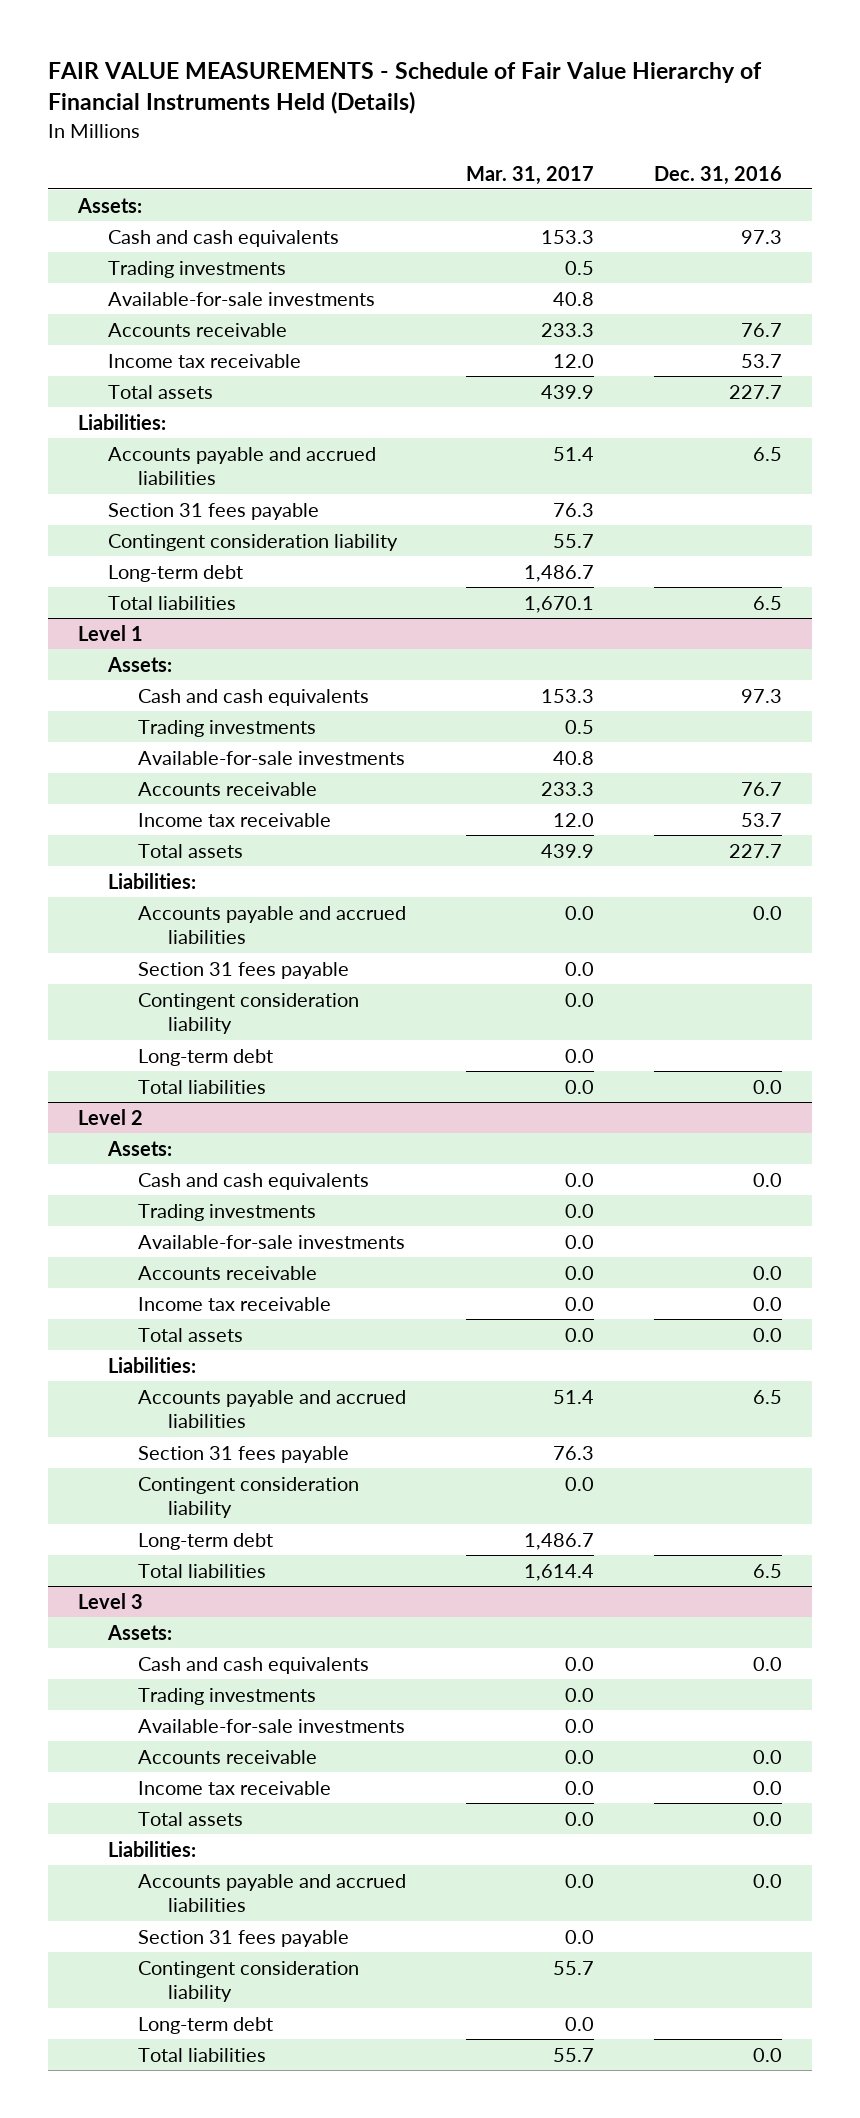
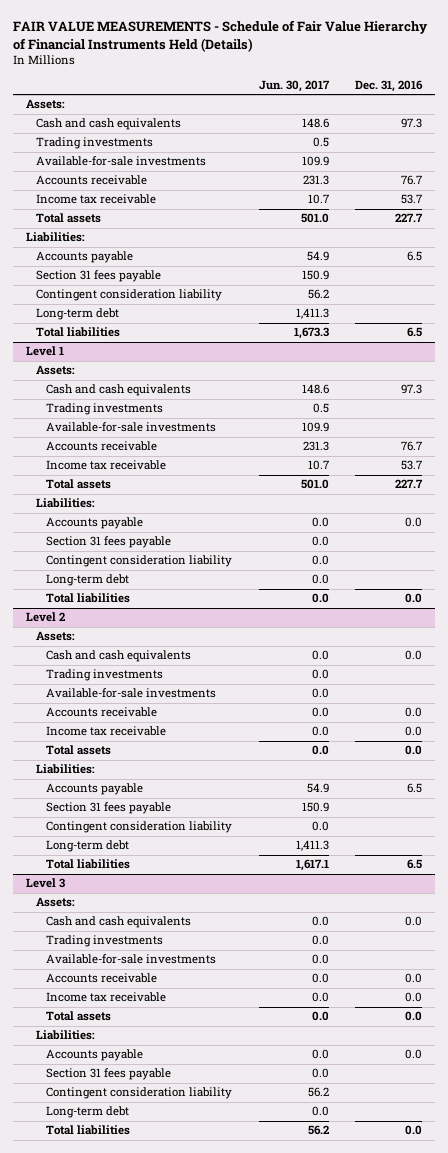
[465,165,594,185] Mar. 31, 2017 -> none
none -> [258,79,330,92] Jun. 30, 2017
[107,446,376,486] Accounts payable and accrued liabilities -> [36,251,134,264] Accounts payable
[137,905,406,945] Accounts payable and accrued liabilities -> [46,517,144,530] Accounts payable
[137,1389,406,1429] Accounts payable and accrued liabilities -> [46,783,144,796] Accounts payable
[137,1873,406,1913] Accounts payable and accrued liabilities -> [46,1049,144,1062] Accounts payable

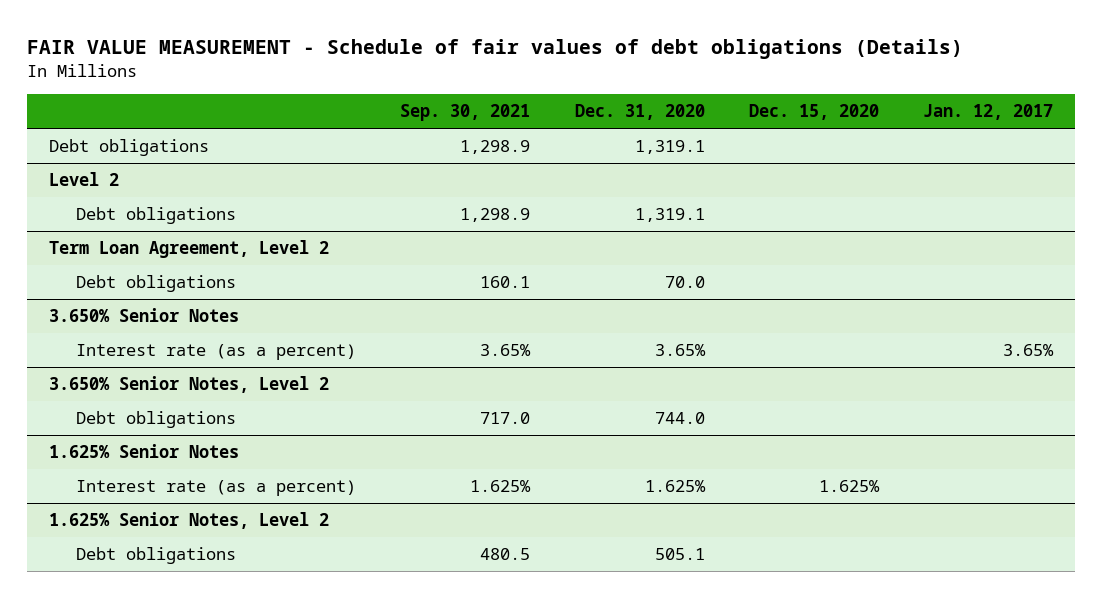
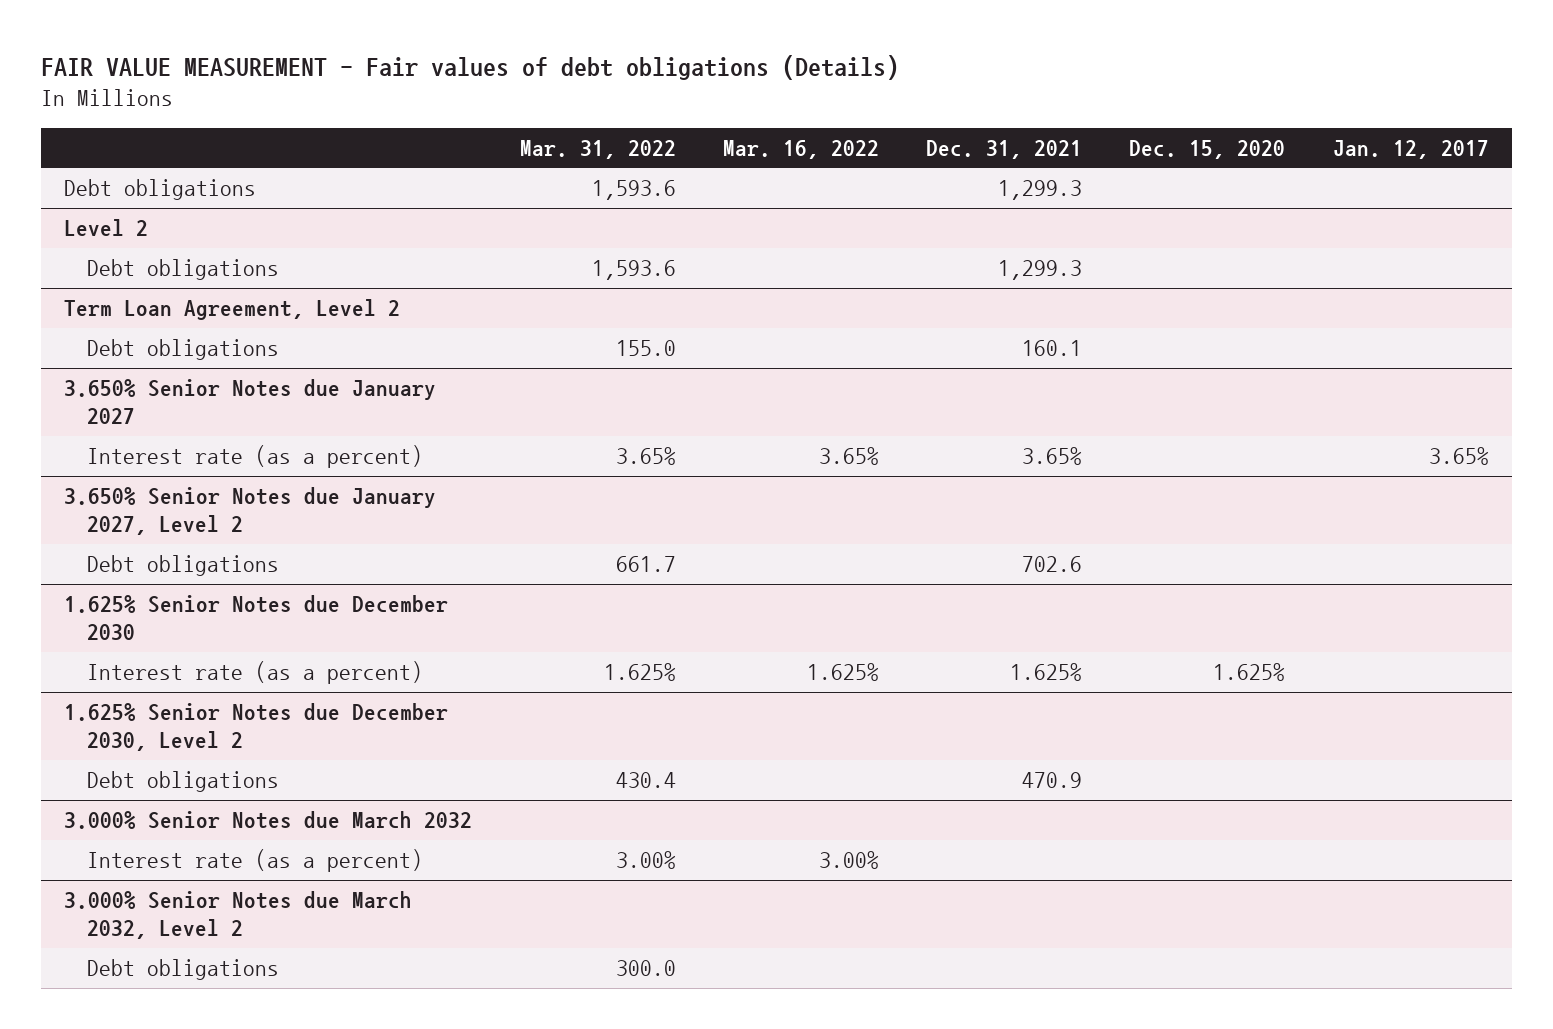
[27,38,964,59] FAIR VALUE MEASUREMENT - Schedule of fair values of debt obligations (Details) -> [40,55,899,81] FAIR VALUE MEASUREMENT - Fair values of debt obligations (Details)
[400,104,531,122] Sep. 30, 2021 -> none
[574,104,705,121] Dec. 31, 2020 -> none
none -> [519,139,676,159] Mar. 31, 2022
none -> [722,139,879,159] Mar. 16, 2022
none -> [926,139,1083,159] Dec. 31, 2021
[49,308,240,323] 3.650% Senior Notes -> [64,378,437,425] 3.650% Senior Notes due January 2027
[49,376,330,394] 3.650% Senior Notes, Level 2 -> [64,486,437,536] 3.650% Senior Notes due January 2027, Level 2
[49,444,240,459] 1.625% Senior Notes -> [64,594,449,641] 1.625% Senior Notes due December 2030
[49,512,330,530] 1.625% Senior Notes, Level 2 -> [64,702,449,752] 1.625% Senior Notes due December 2030, Level 2
none -> [64,810,473,829] 3.000% Senior Notes due March 2032
none -> [86,848,423,872] Interest rate (as a percent)
none -> [64,890,413,940] 3.000% Senior Notes due March 2032, Level 2
none -> [86,958,279,980] Debt obligations

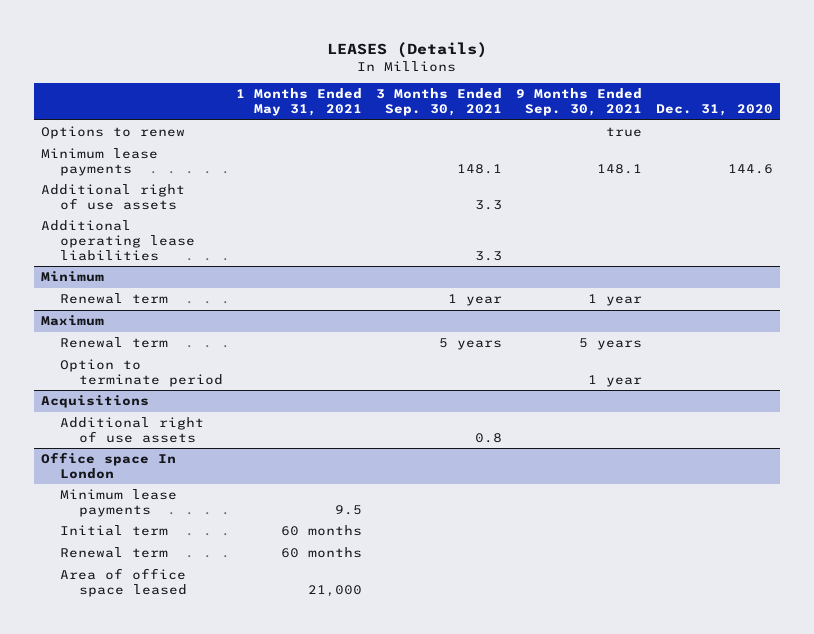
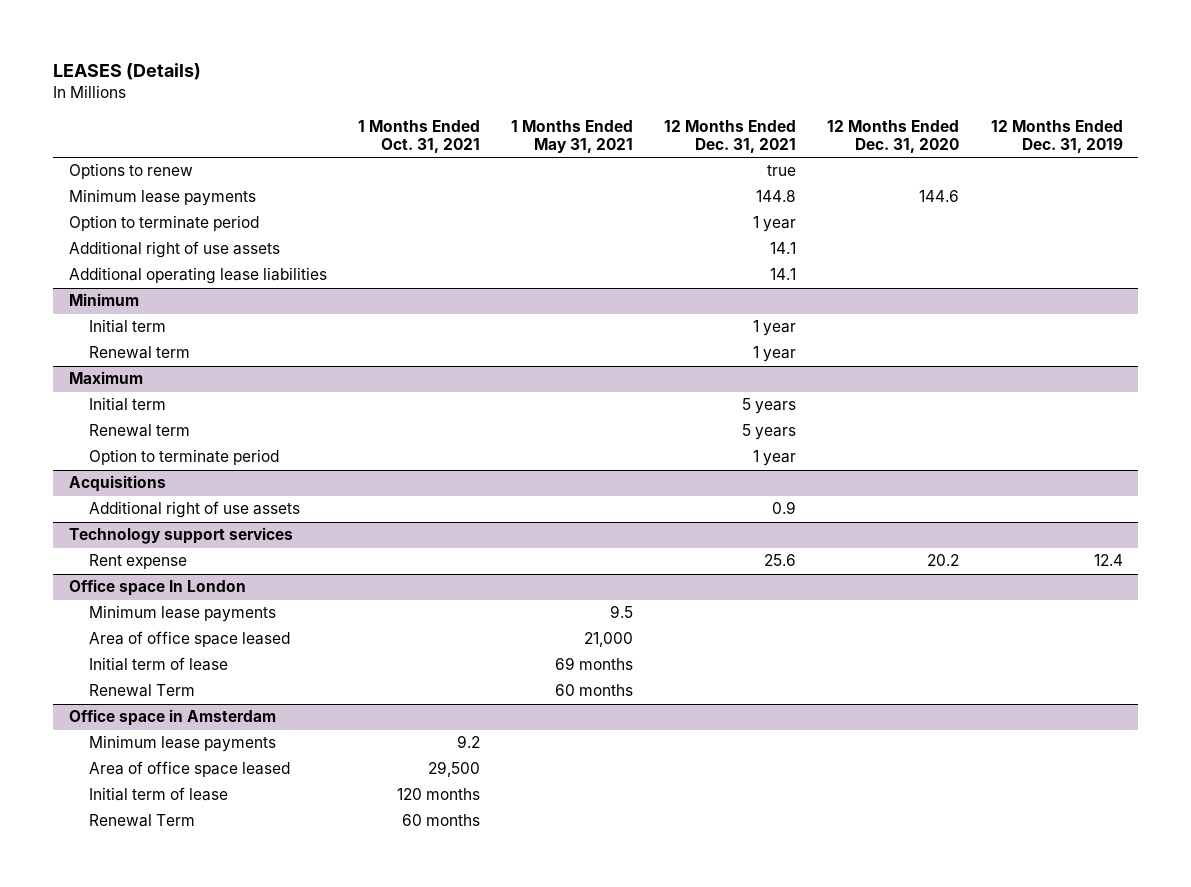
[376,88,503,117] 3 Months Ended Sep. 30, 2021 -> none
[516,88,643,117] 9 Months Ended Sep. 30, 2021 -> none
[656,104,774,117] Dec. 31, 2020 -> none
none -> [357,119,480,154] 1 Months Ended Oct. 31, 2021
none -> [664,119,797,154] 12 Months Ended Dec. 31, 2021
none -> [827,119,960,154] 12 Months Ended Dec. 31, 2020
none -> [990,119,1123,154] 12 Months Ended Dec. 31, 2019
none -> [68,215,259,232] Option to terminate period
none -> [89,319,167,334] Initial term
none -> [89,397,167,412] Initial term
none -> [68,527,293,545] Technology support services
none -> [89,554,188,570] Rent expense
[59,525,168,537] Initial term -> none
[59,547,168,559] Renewal term -> none
none -> [89,657,229,672] Initial term of lease
none -> [89,684,196,698] Renewal Term
none -> [68,709,276,727] Office space in Amsterdam
none -> [89,735,277,753] Minimum lease payments
none -> [89,761,291,778] Area of office space leased
none -> [89,787,229,802] Initial term of lease
none -> [89,814,196,828] Renewal Term

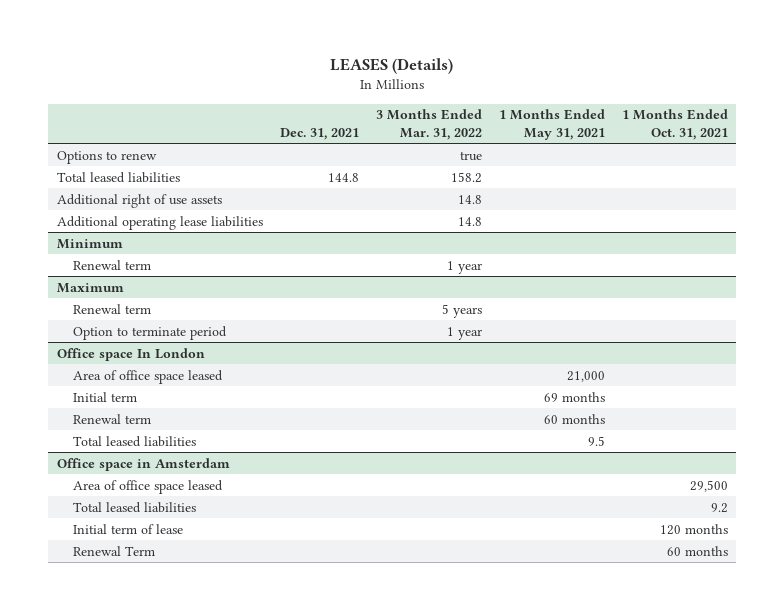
[664,119,797,154] 12 Months Ended Dec. 31, 2021 -> none
[827,119,960,154] 12 Months Ended Dec. 31, 2020 -> none
[990,119,1123,154] 12 Months Ended Dec. 31, 2019 -> none
none -> [279,128,359,141] Dec. 31, 2021
none -> [375,109,482,141] 3 Months Ended Mar. 31, 2022
[68,215,259,232] Option to terminate period -> none
[68,189,256,207] Minimum lease payments -> [56,171,180,183] Total leased liabilities
[89,319,167,334] Initial term -> none
[89,397,167,412] Initial term -> none
[68,475,166,493] Acquisitions -> none
[89,501,301,519] Additional right of use assets -> none
[68,527,293,545] Technology support services -> none
[89,554,188,570] Rent expense -> none
[89,605,277,623] Minimum lease payments -> none
[89,657,229,672] Initial term of lease -> [73,391,138,402] Initial term
[89,684,196,698] Renewal Term -> [73,413,152,424] Renewal term
none -> [73,435,197,447] Total leased liabilities
[89,735,277,753] Minimum lease payments -> none
none -> [73,501,197,513] Total leased liabilities

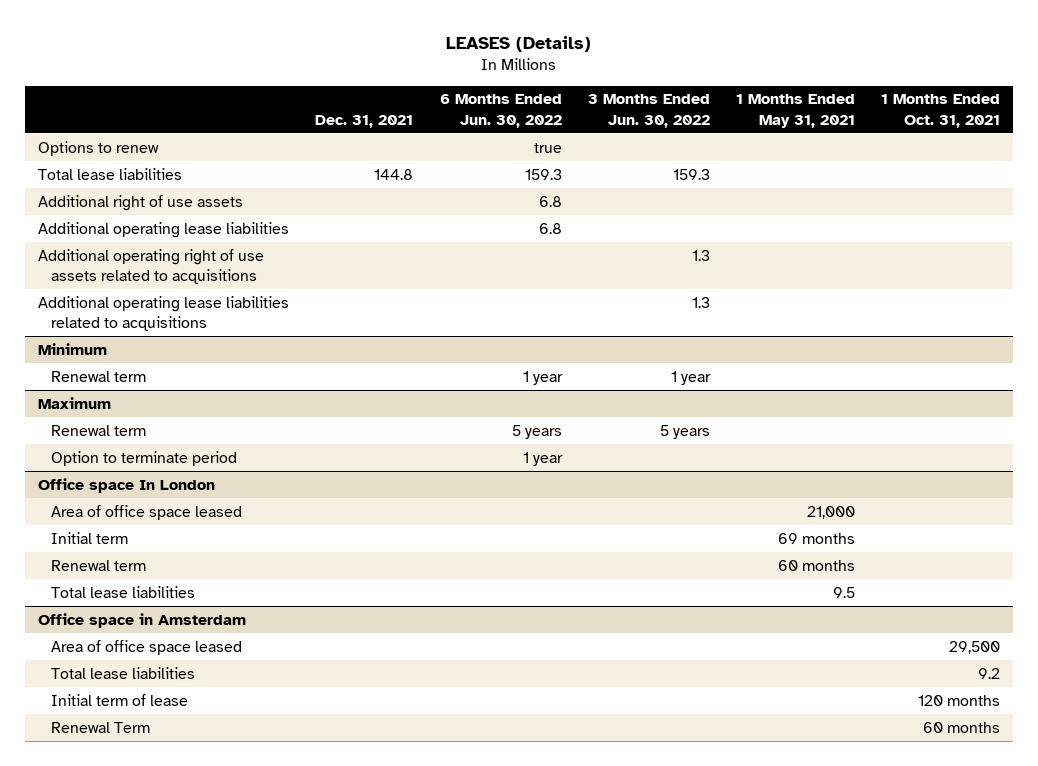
[375,109,482,141] 3 Months Ended Mar. 31, 2022 -> none
none -> [439,94,562,128] 6 Months Ended Jun. 30, 2022
none -> [587,94,710,128] 3 Months Ended Jun. 30, 2022
[56,171,180,183] Total leased liabilities -> [38,167,183,180] Total lease liabilities
none -> [38,248,265,284] Additional operating right of use assets related to acquisitions
none -> [38,295,290,331] Additional operating lease liabilities related to acquisitions
[73,435,197,447] Total leased liabilities -> [51,585,196,598] Total lease liabilities
[73,501,197,513] Total leased liabilities -> [51,666,196,679] Total lease liabilities

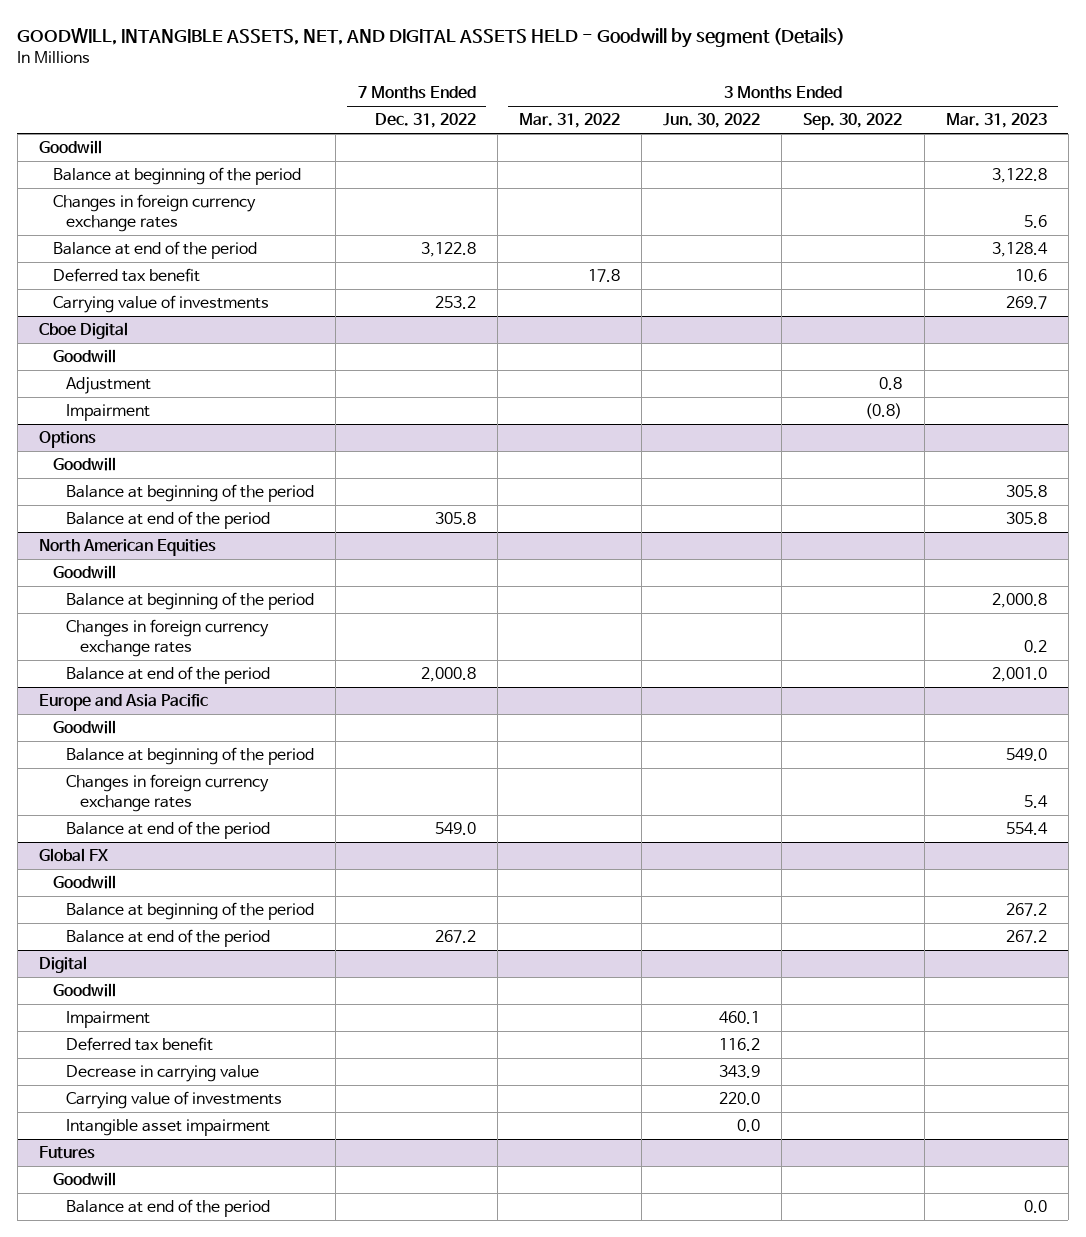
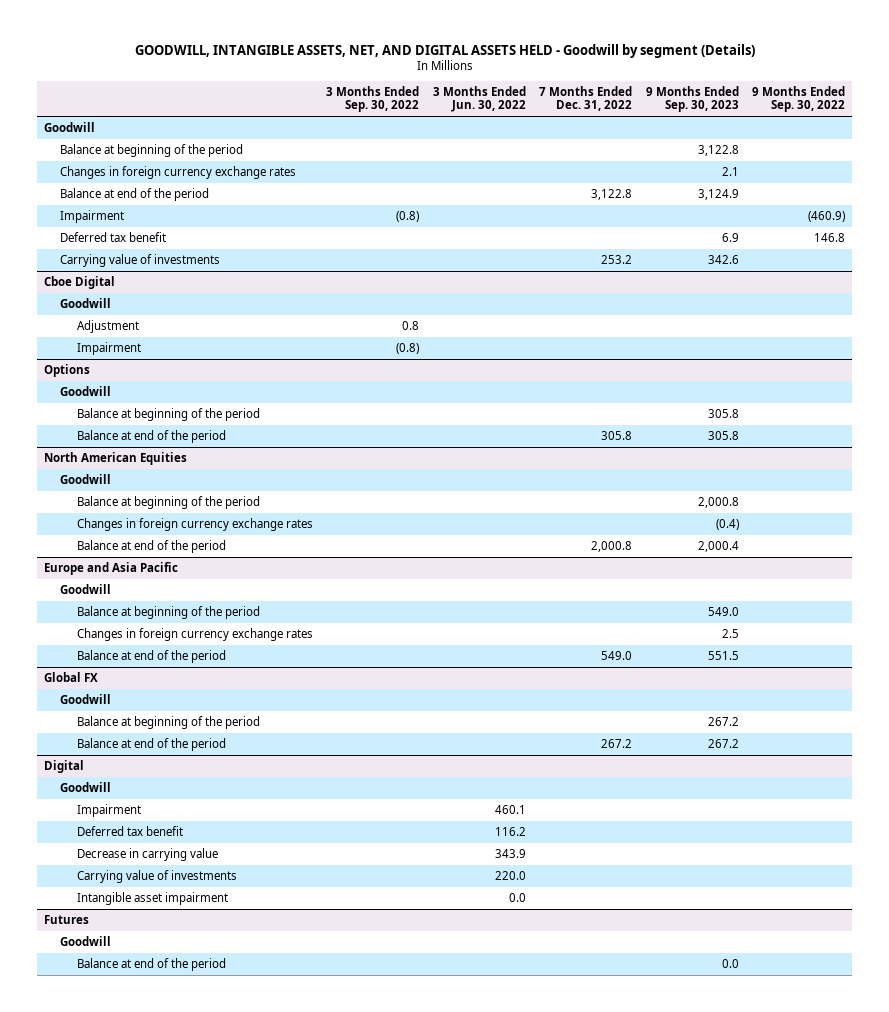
[518,113,620,129] Mar. 31, 2022 -> none
[945,113,1047,129] Mar. 31, 2023 -> none
none -> [645,85,739,113] 9 Months Ended Sep. 30, 2023
none -> [752,85,846,113] 9 Months Ended Sep. 30, 2022
none -> [60,209,125,223] Impairment

